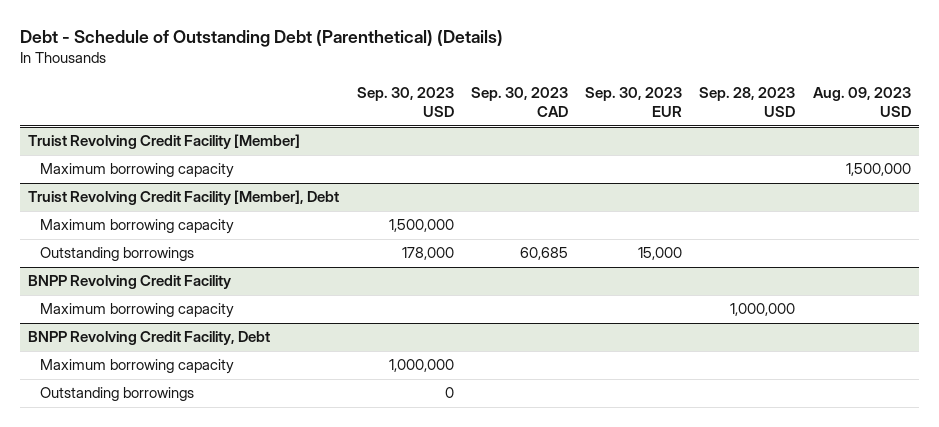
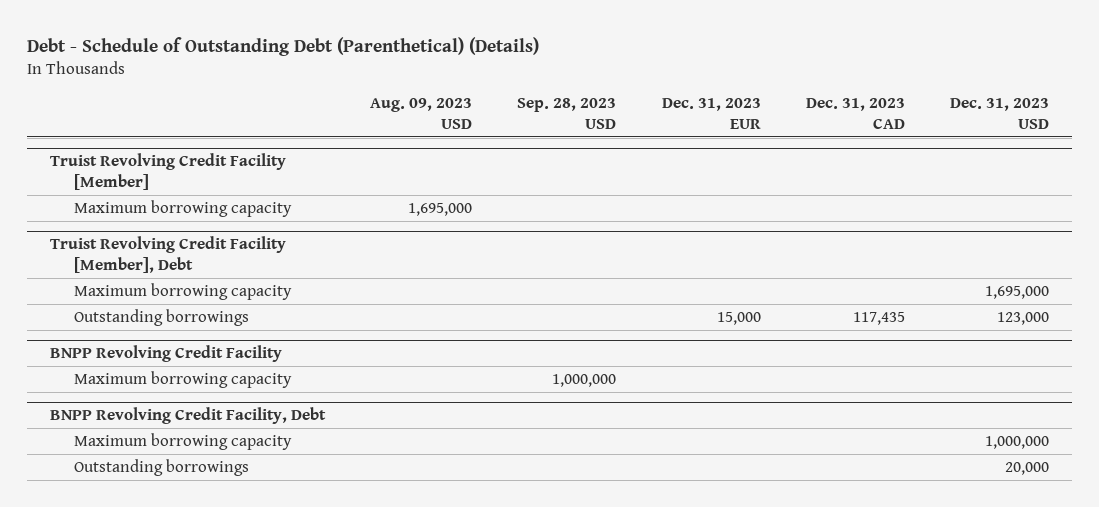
[356,86,454,118] Sep. 30, 2023 USD -> none
[470,86,568,118] Sep. 30, 2023 CAD -> none
[585,86,683,118] Sep. 30, 2023 EUR -> none
none -> [661,98,761,129] Dec. 31, 2023 EUR
none -> [805,98,905,129] Dec. 31, 2023 CAD
none -> [950,98,1050,129] Dec. 31, 2023 USD
[845,163,911,177] 1,500,000 -> [407,202,472,216] 1,695,000

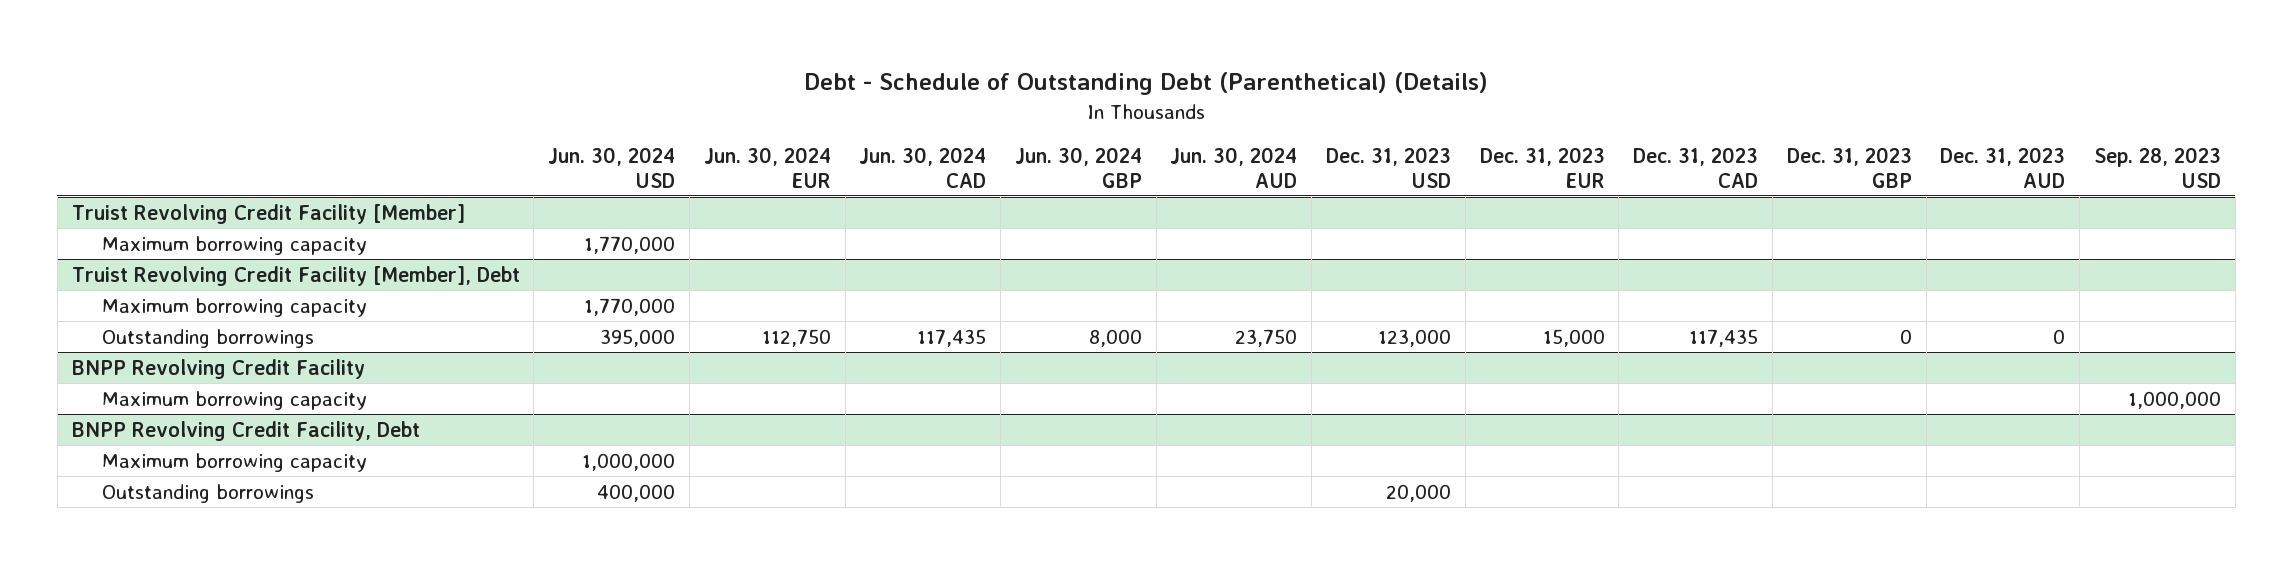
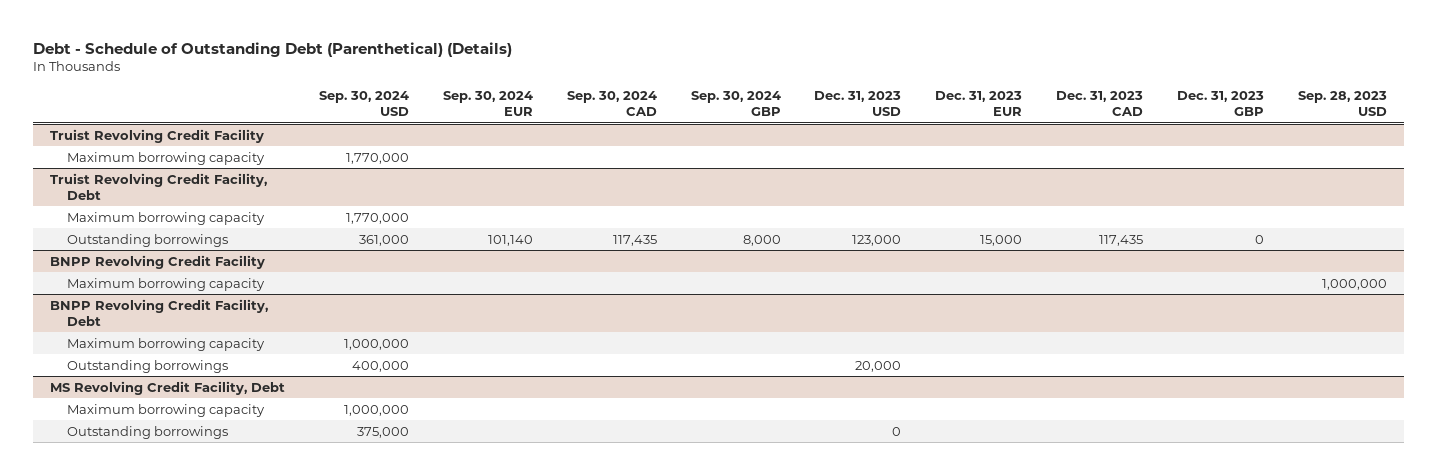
[548,146,676,188] Jun. 30, 2024 USD -> none
[703,146,831,188] Jun. 30, 2024 EUR -> none
[859,146,987,188] Jun. 30, 2024 CAD -> none
[1014,146,1142,188] Jun. 30, 2024 GBP -> none
[1170,146,1298,188] Jun. 30, 2024 AUD -> none
[1940,146,2066,188] Dec. 31, 2023 AUD -> none
none -> [319,91,410,117] Sep. 30, 2024 USD
none -> [442,91,533,117] Sep. 30, 2024 EUR
none -> [566,91,657,117] Sep. 30, 2024 CAD
none -> [690,91,781,117] Sep. 30, 2024 GBP
[71,203,465,224] Truist Revolving Credit Facility [Member] -> [50,128,265,143] Truist Revolving Credit Facility
[71,265,520,286] Truist Revolving Credit Facility [Member], Debt -> [50,172,268,200] Truist Revolving Credit Facility, Debt
none -> [50,380,286,395] MS Revolving Credit Facility, Debt
none -> [67,403,266,417] Maximum borrowing capacity
none -> [67,425,229,439] Outstanding borrowings

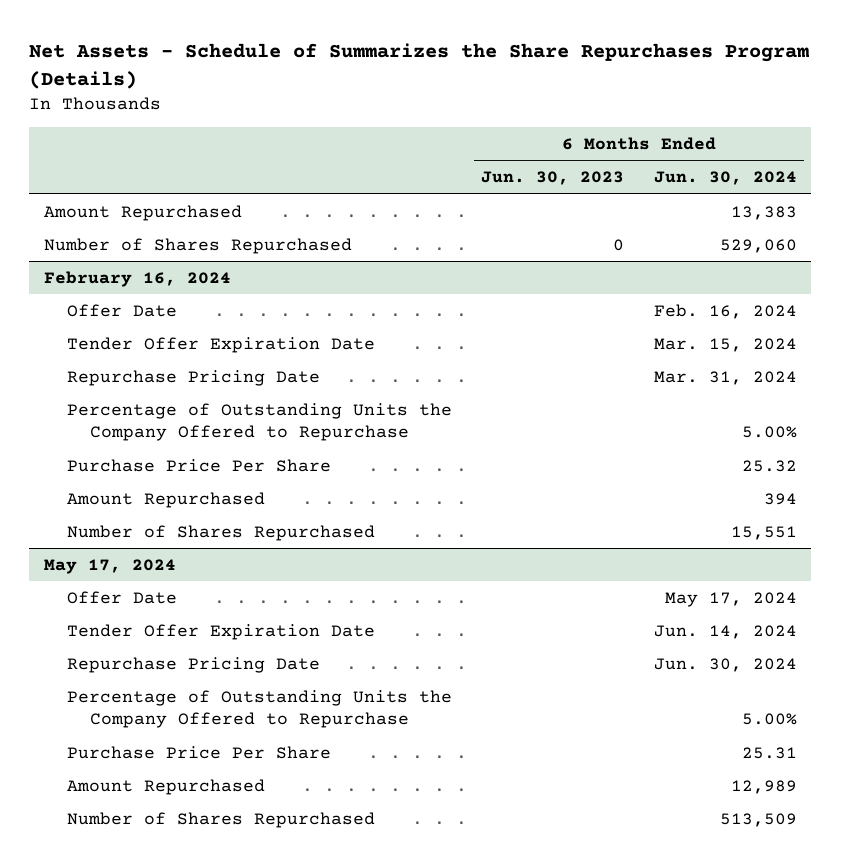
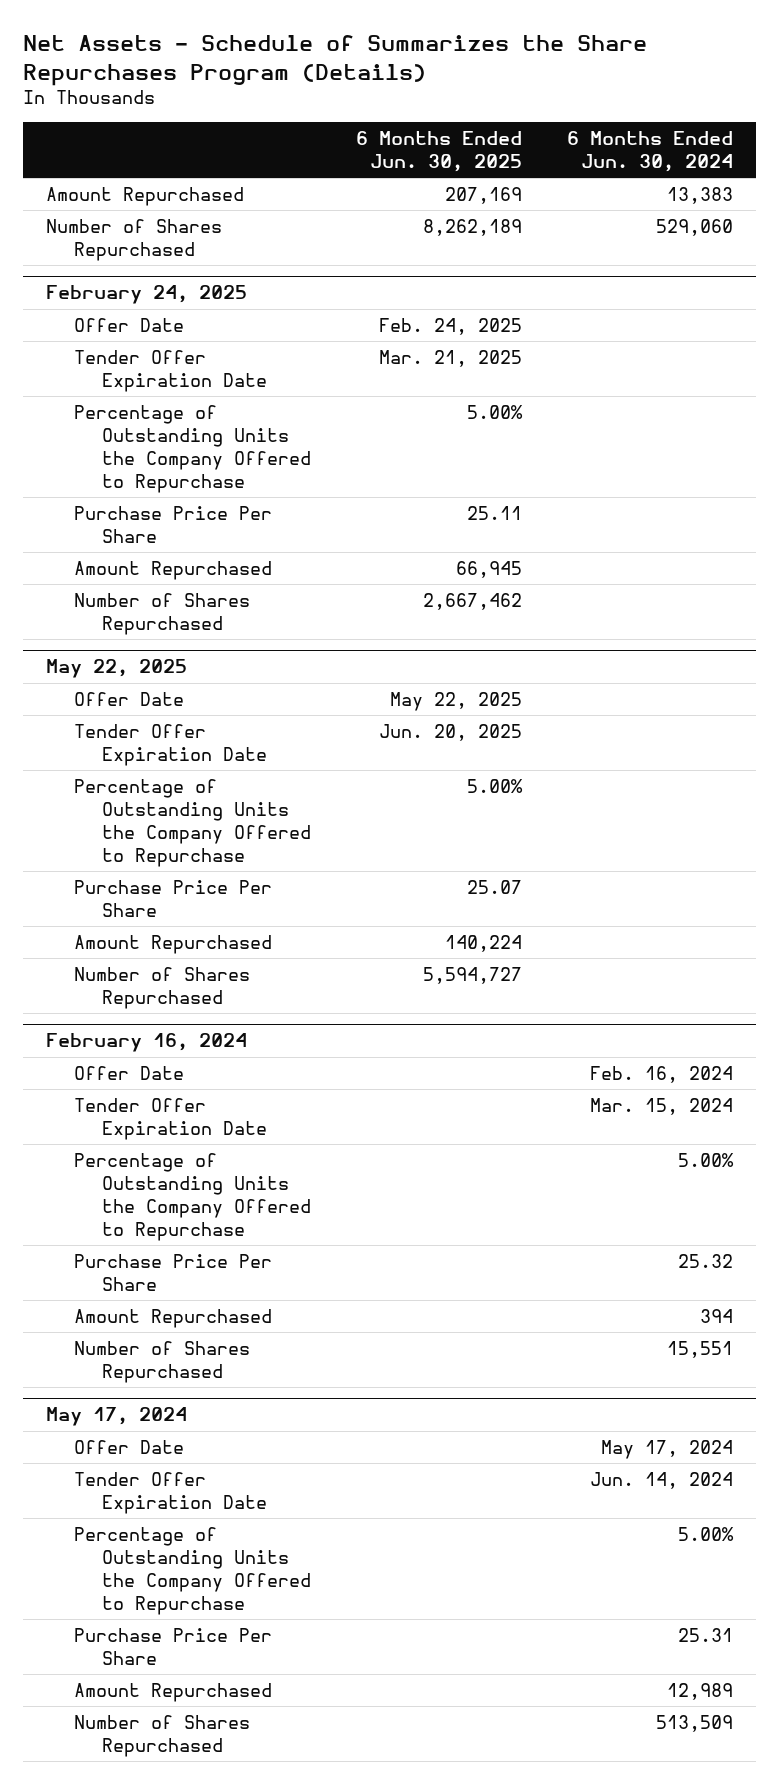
[481,171,625,186] Jun. 30, 2023 -> none
none -> [356,130,523,173] 6 Months Ended Jun. 30, 2025
none -> [45,285,247,305] February 24, 2025
none -> [73,317,184,332] Offer Date
none -> [73,349,267,392] Tender Offer Expiration Date
none -> [73,404,311,494] Percentage of Outstanding Units the Company Offered to Repurchase
none -> [73,505,272,543] Purchase Price Per Share
none -> [73,560,272,580] Amount Repurchased
none -> [73,592,250,635] Number of Shares Repurchased
none -> [45,659,187,679] May 22, 2025
none -> [73,691,184,706] Offer Date
none -> [73,723,267,766] Tender Offer Expiration Date
none -> [73,778,311,868] Percentage of Outstanding Units the Company Offered to Repurchase
none -> [73,879,272,917] Purchase Price Per Share
none -> [73,934,272,954] Amount Repurchased
none -> [73,966,250,1009] Number of Shares Repurchased
[66,369,320,386] Repurchase Pricing Date -> none
[66,656,320,673] Repurchase Pricing Date -> none

